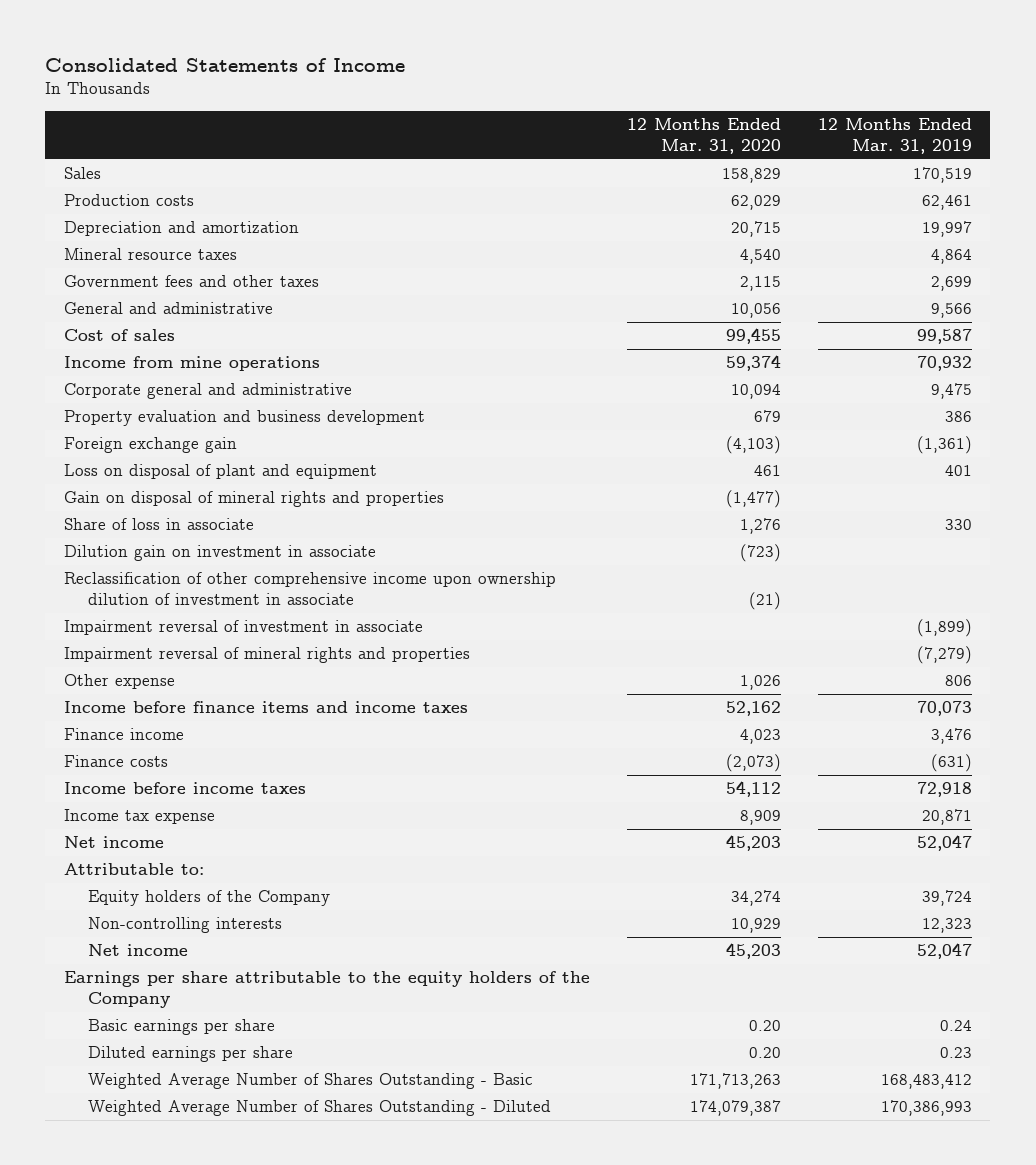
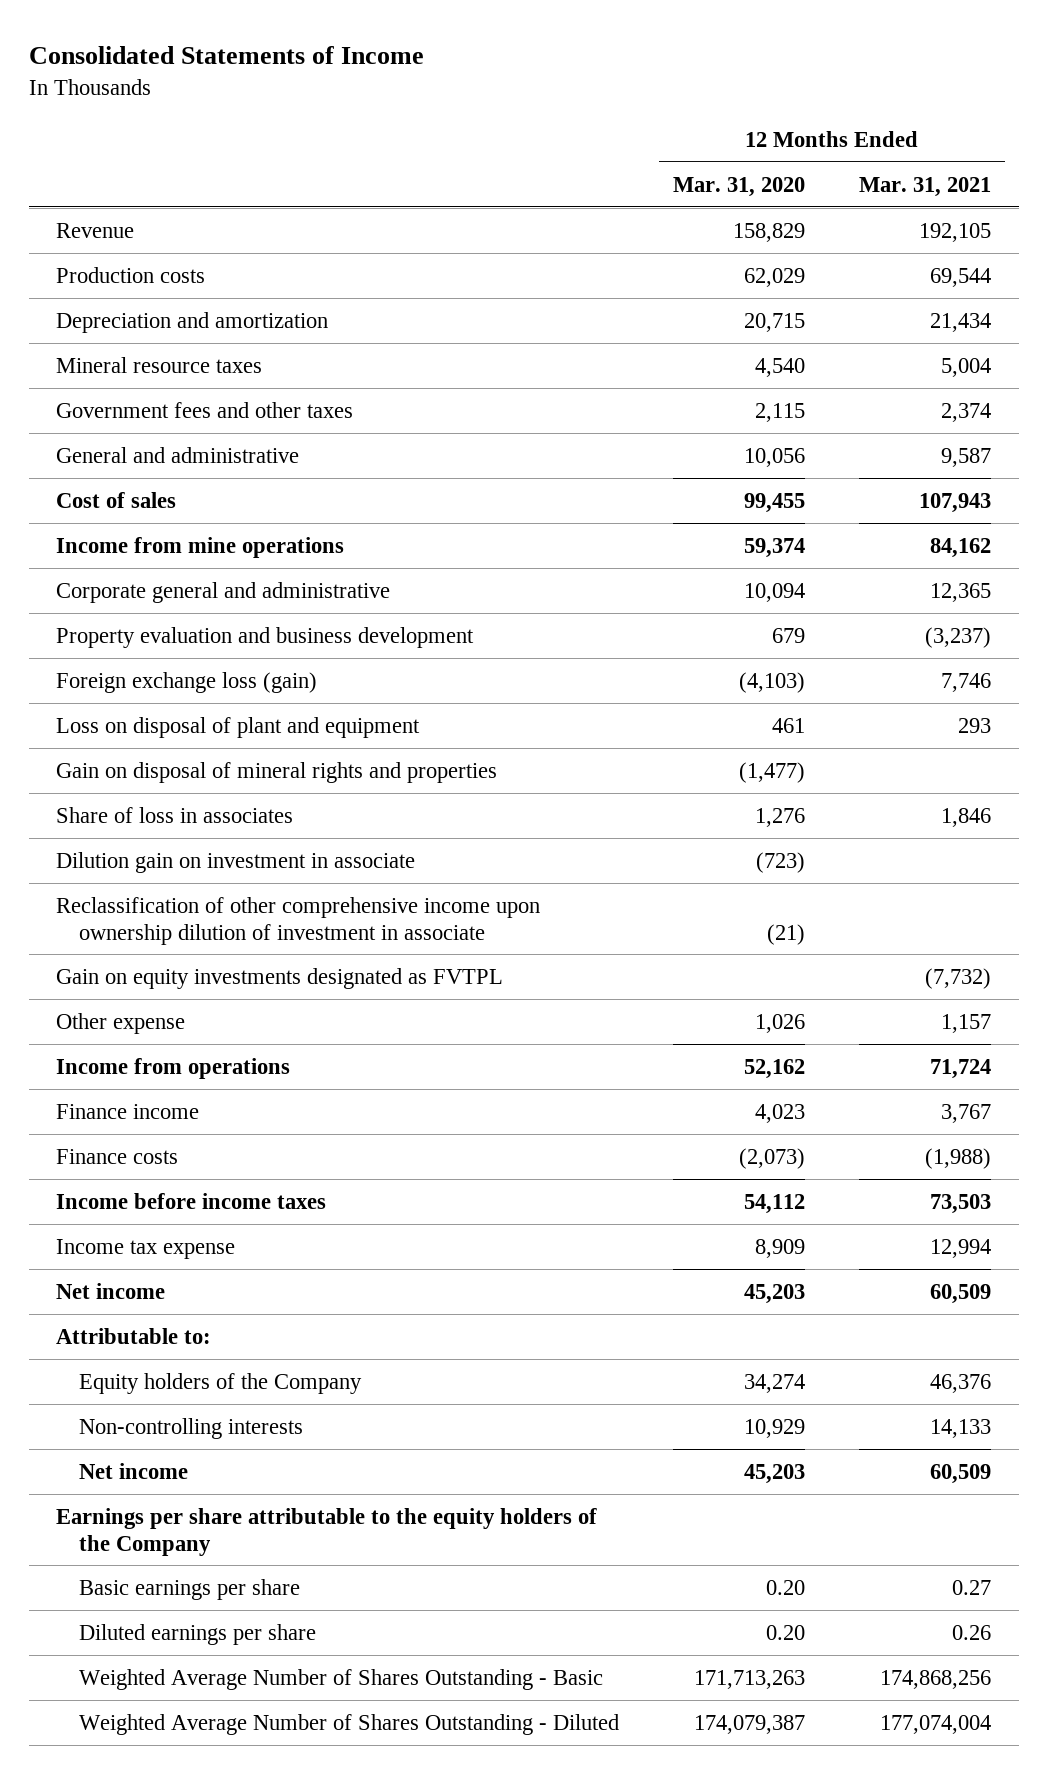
[817,118,972,155] 12 Months Ended Mar. 31, 2019 -> none
none -> [859,176,992,197] Mar. 31, 2021
[63,167,101,180] Sales -> [55,222,134,238] Revenue
[63,437,237,454] Foreign exchange gain -> [55,671,317,693] Foreign exchange loss (gain)
[63,518,254,531] Share of loss in associate -> [55,806,293,823] Share of loss in associates
[63,620,423,636] Impairment reversal of investment in associate -> none
[63,647,470,664] Impairment reversal of mineral rights and properties -> none
none -> [55,967,503,989] Gain on equity investments designated as FVTPL
[63,701,468,714] Income before finance items and income taxes -> [55,1057,290,1079] Income from operations

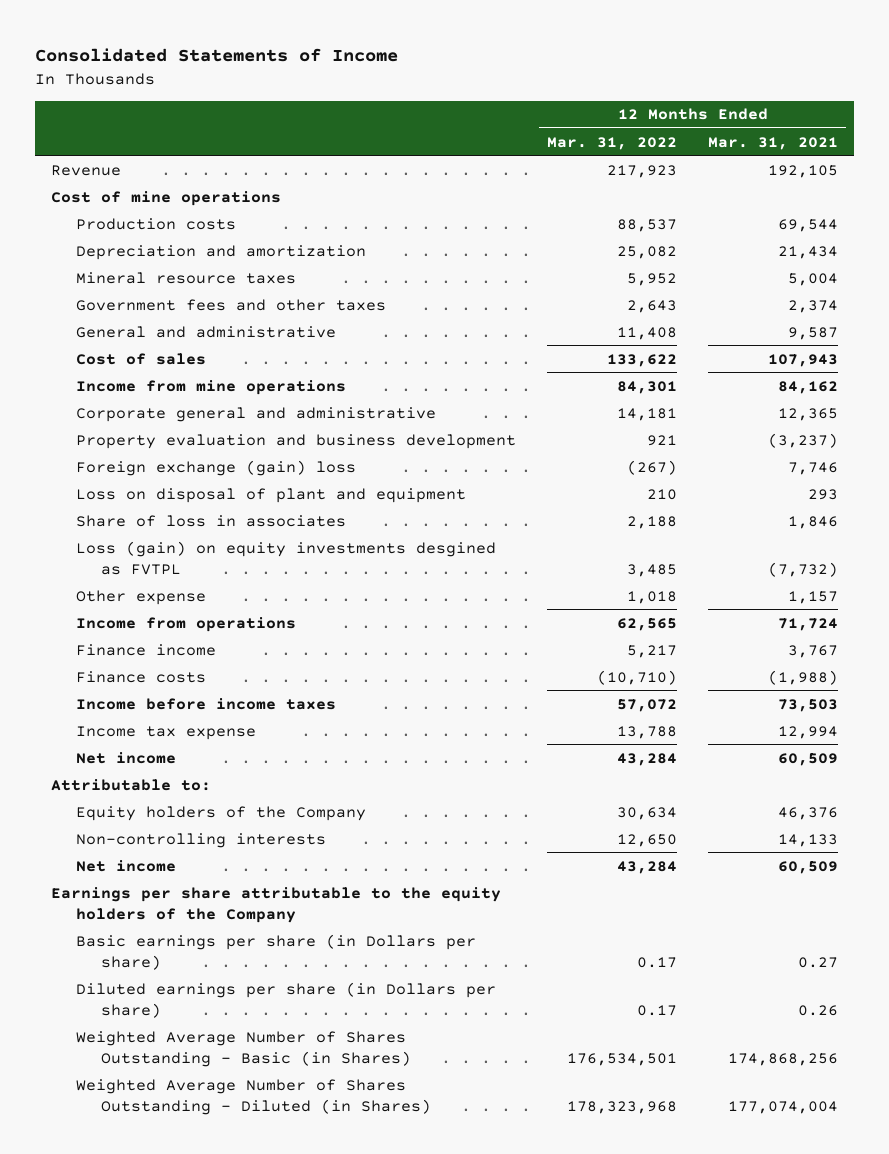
[672,176,805,197] Mar. 31, 2020 -> none
none -> [546,136,677,150] Mar. 31, 2022
none -> [50,190,281,206] Cost of mine operations
[55,671,317,693] Foreign exchange loss (gain) -> [75,459,356,476] Foreign exchange (gain) loss
[55,761,497,783] Gain on disposal of mineral rights and properties -> none
[55,851,415,873] Dilution gain on investment in associate -> none
[55,896,540,945] Reclassification of other comprehensive income upon ownership dilution of investment in associate -> none
[55,967,503,989] Gain on equity investments designated as FVTPL -> [75,540,496,575] Loss (gain) on equity investments desgined as FVTPL
[78,1578,300,1600] Basic earnings per share -> [75,933,476,970] Basic earnings per share (in Dollars per share)
[78,1623,316,1645] Diluted earnings per share -> [75,981,496,1018] Diluted earnings per share (in Dollars per share)
[78,1668,603,1690] Weighted Average Number of Shares Outstanding - Basic -> [75,1030,411,1067] Weighted Average Number of Shares Outstanding - Basic (in Shares)
[78,1713,619,1735] Weighted Average Number of Shares Outstanding - Diluted -> [75,1078,431,1115] Weighted Average Number of Shares Outstanding - Diluted (in Shares)

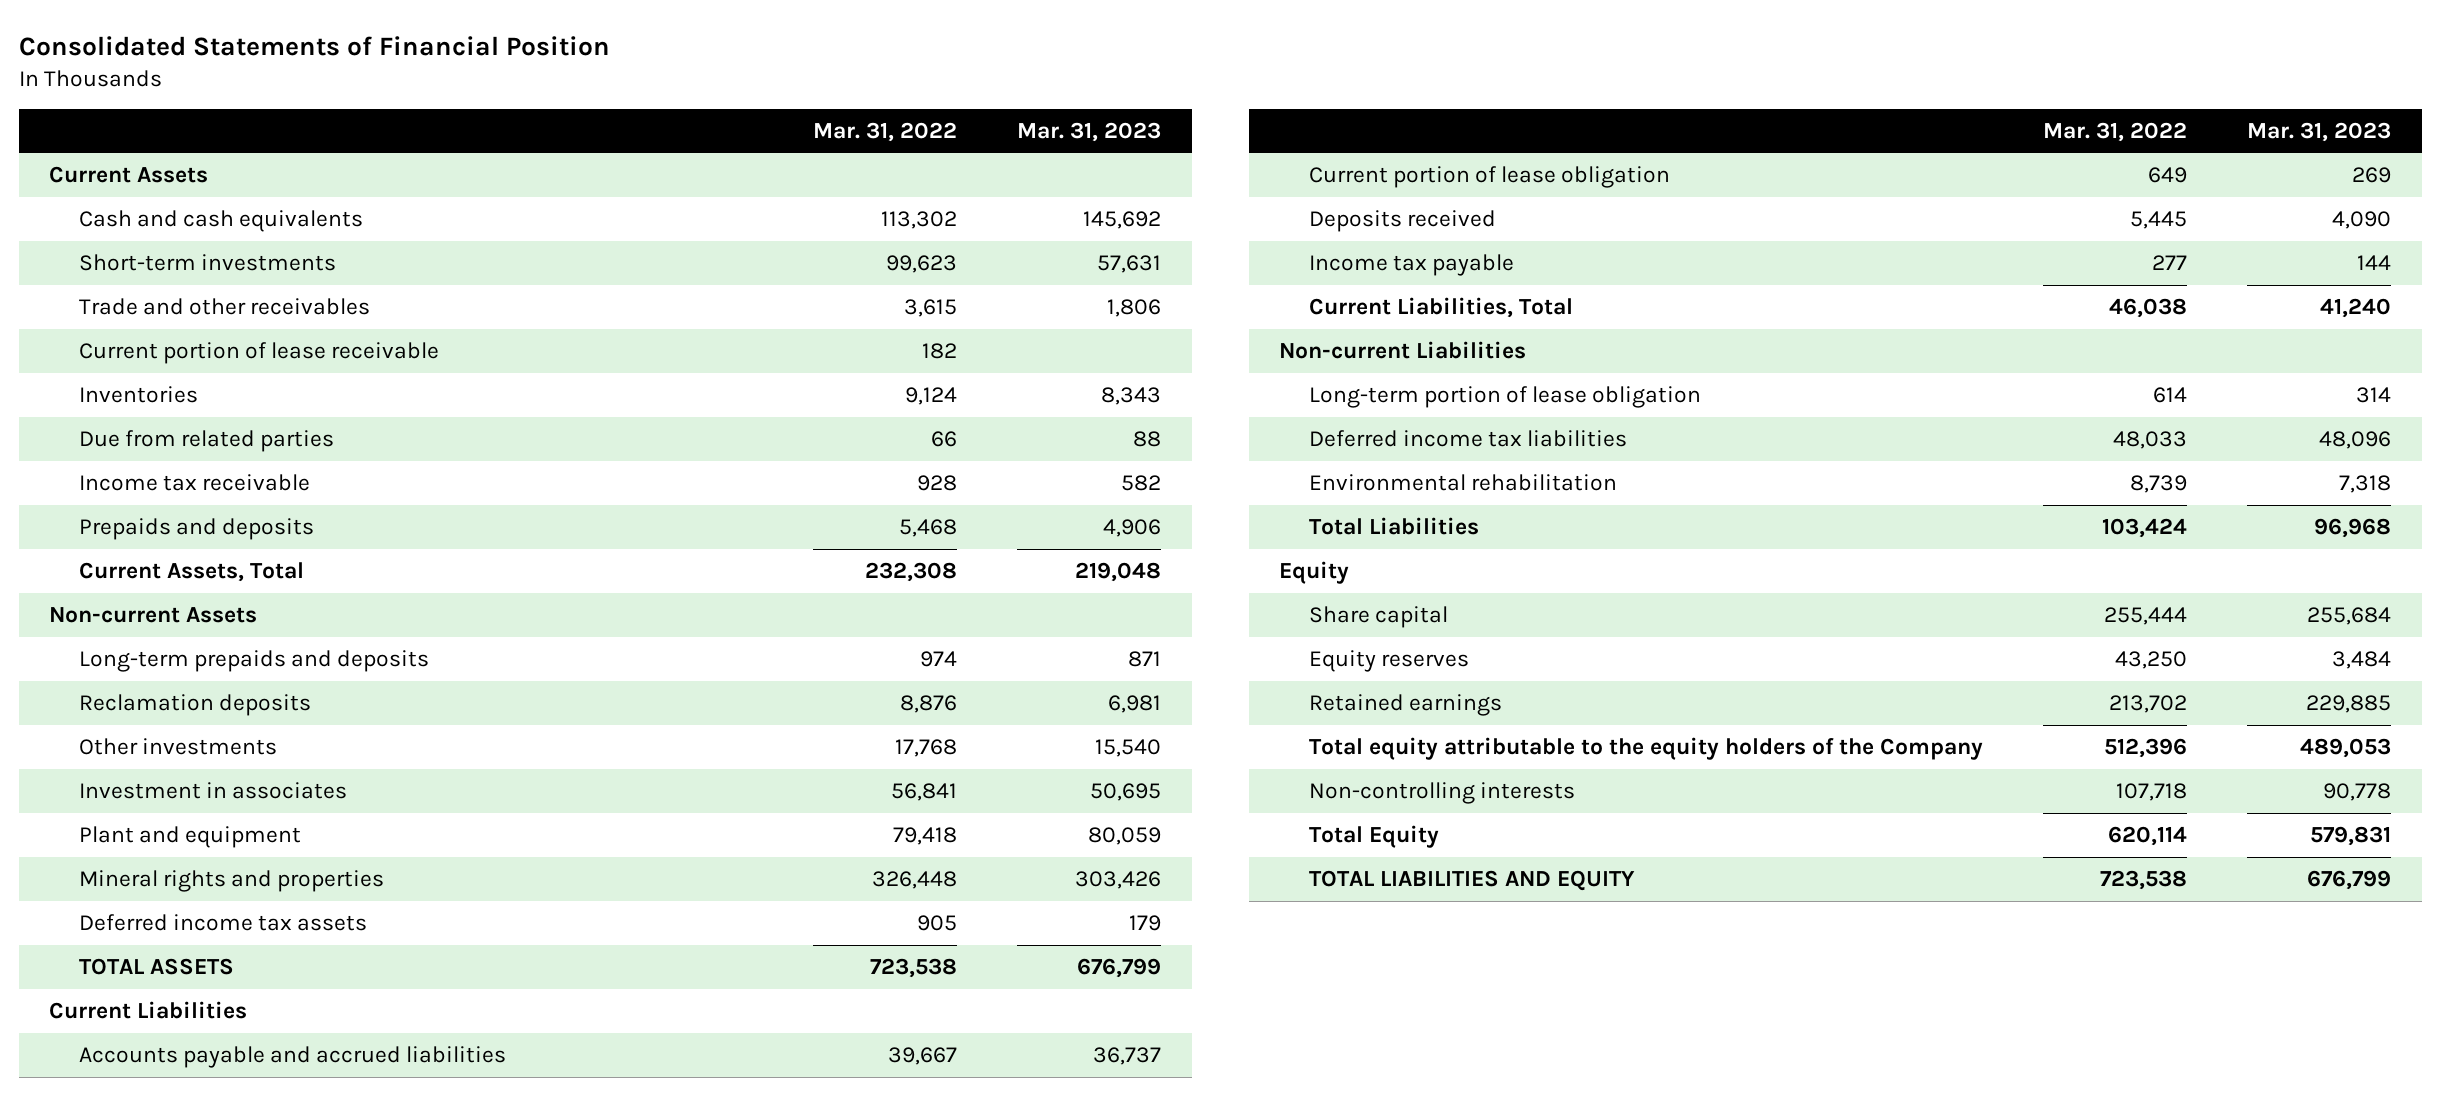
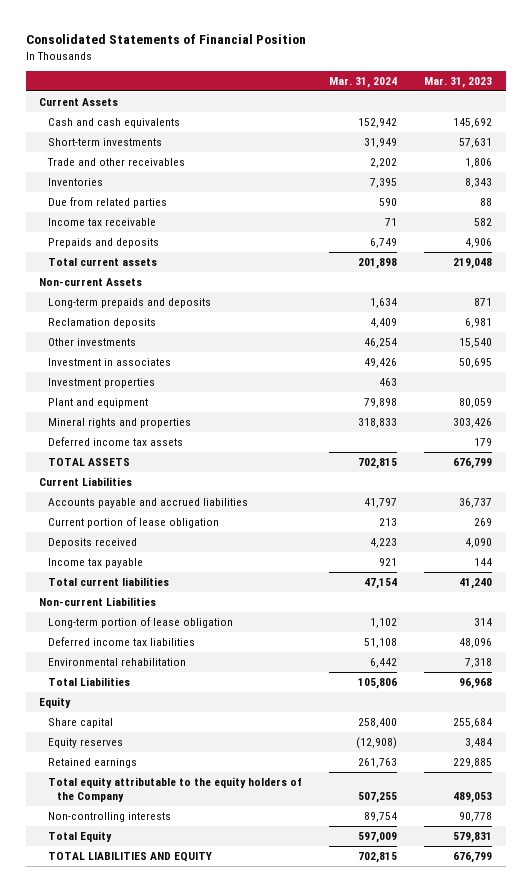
[812,121,957,142] Mar. 31, 2022 -> none
none -> [329,77,398,89] Mar. 31, 2024
[78,342,439,365] Current portion of lease receivable -> none
[78,562,304,583] Current Assets, Total -> [48,258,158,267] Total current assets
none -> [48,378,156,389] Investment properties
[1308,297,1573,319] Current Liabilities, Total -> [48,577,170,587] Total current liabilities

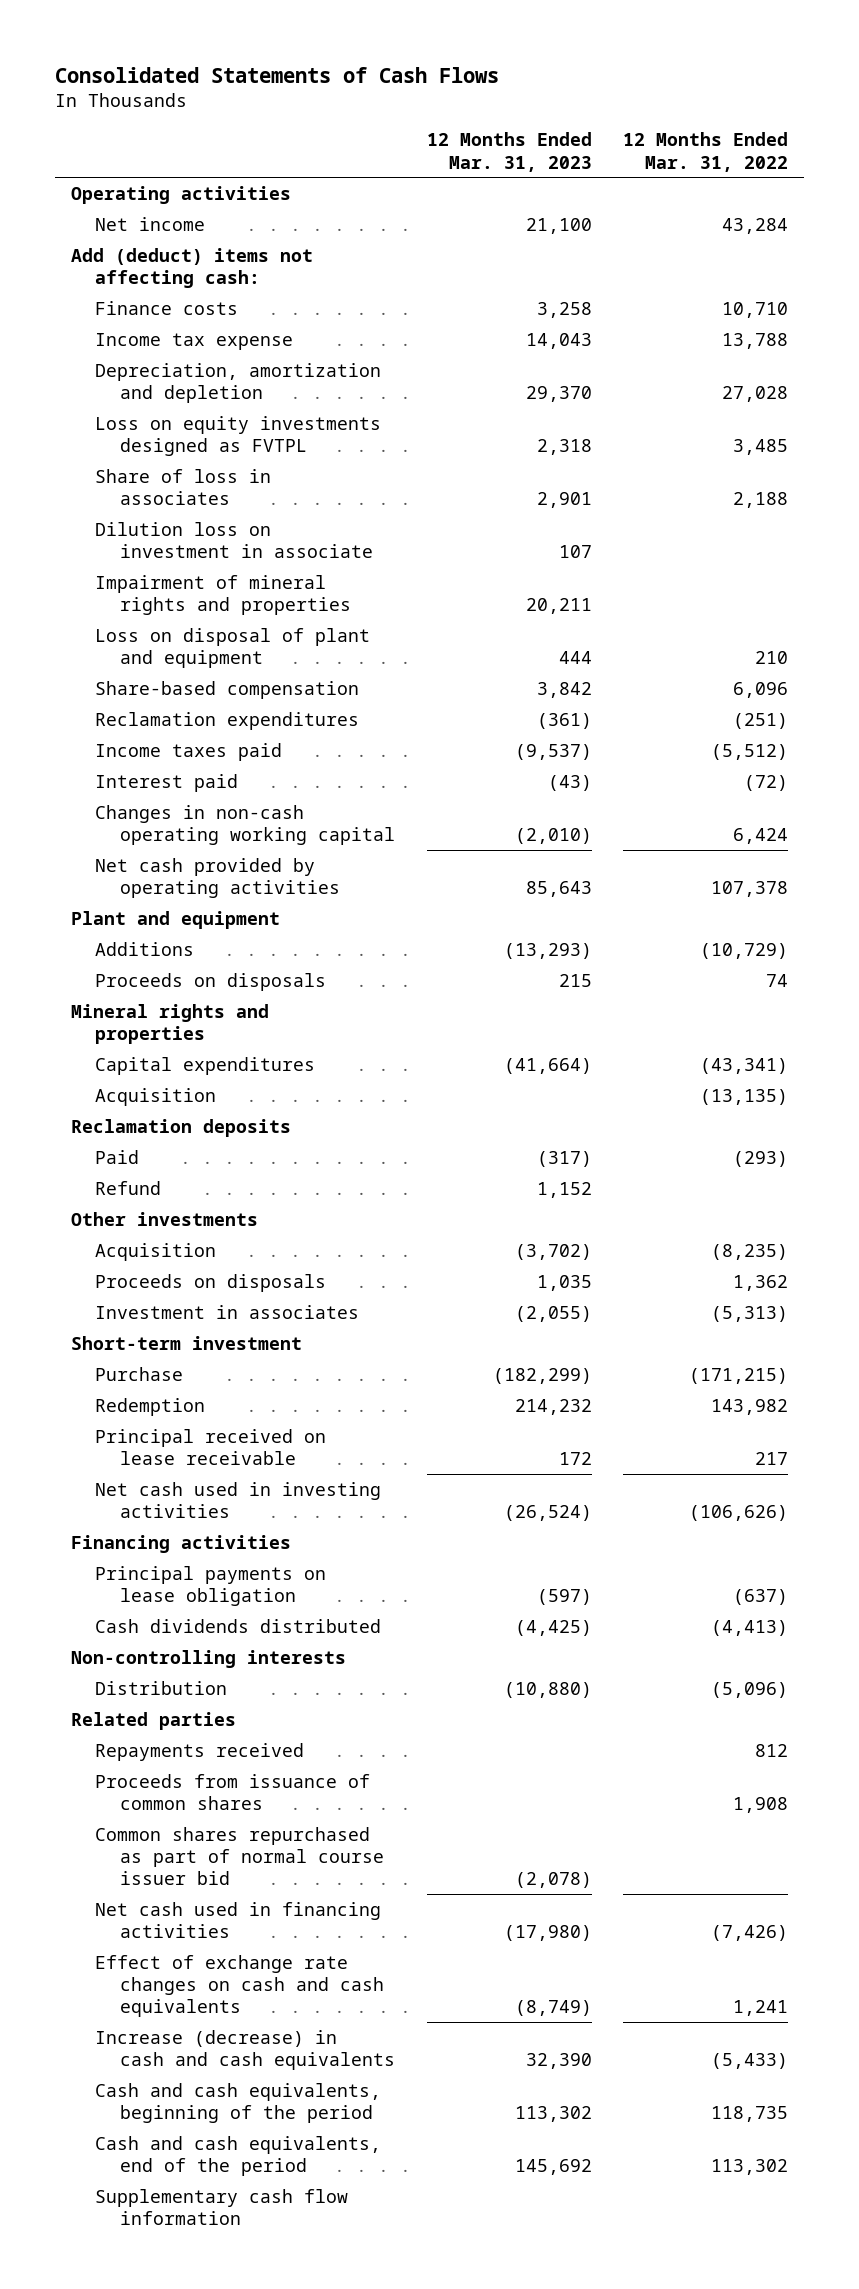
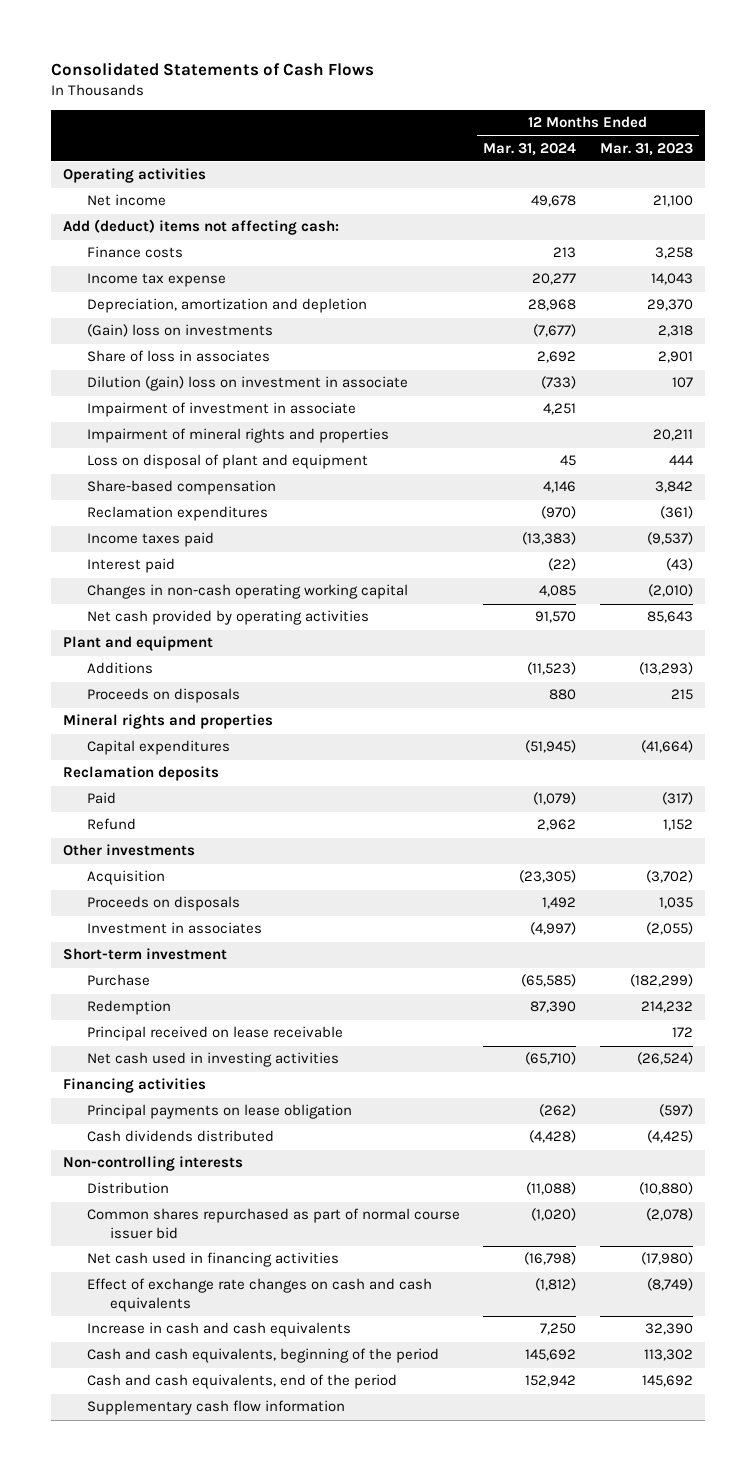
[622,132,788,172] 12 Months Ended Mar. 31, 2022 -> none
none -> [483,142,577,156] Mar. 31, 2024
[95,415,382,457] Loss on equity investments designed as FVTPL -> [86,324,273,338] (Gain) loss on investments
[95,521,374,559] Dilution loss on investment in associate -> [86,376,408,392] Dilution (gain) loss on investment in associate
none -> [86,402,356,418] Impairment of investment in associate
[95,1087,217,1106] Acquisition -> none
[70,1711,236,1730] Related parties -> none
[95,1742,305,1761] Repayments received -> none
[95,1773,371,1811] Proceeds from issuance of common shares -> none
[95,2029,396,2071] Increase (decrease) in cash and cash equivalents -> [86,1322,351,1338] Increase in cash and cash equivalents

